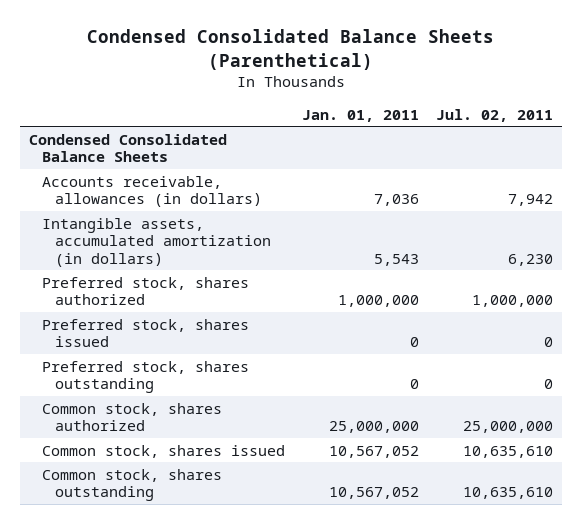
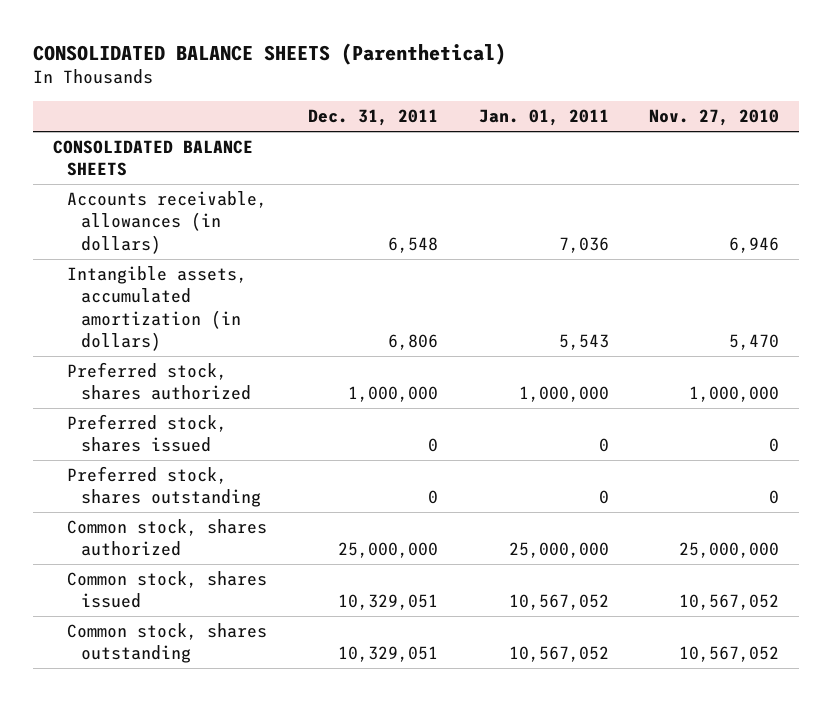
[86,29,494,70] Condensed Consolidated Balance Sheets (Parenthetical) -> [33,43,507,66] CONSOLIDATED BALANCE SHEETS (Parenthetical)
[436,108,554,122] Jul. 02, 2011 -> none
none -> [307,109,438,127] Dec. 31, 2011
none -> [649,109,780,127] Nov. 27, 2010
[28,133,227,163] Condensed Consolidated Balance Sheets -> [53,140,254,177] CONSOLIDATED BALANCE SHEETS

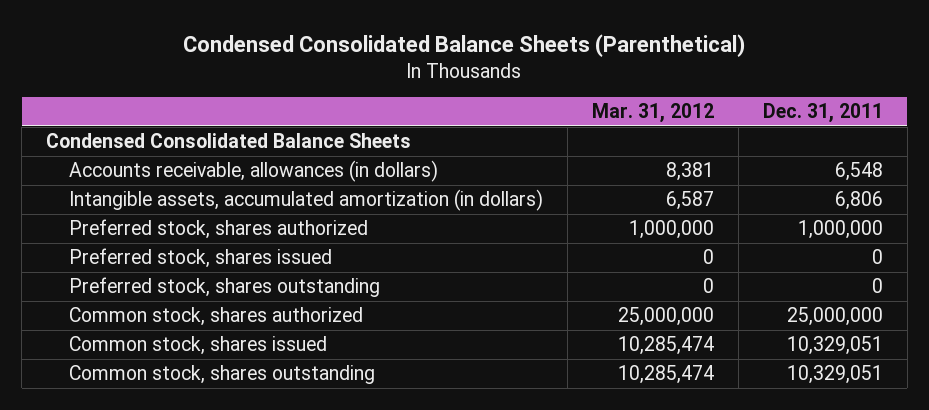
[33,43,507,66] CONSOLIDATED BALANCE SHEETS (Parenthetical) -> [183,33,746,57] Condensed Consolidated Balance Sheets (Parenthetical)
[478,109,609,127] Jan. 01, 2011 -> none
[649,109,780,127] Nov. 27, 2010 -> none
none -> [592,103,715,124] Mar. 31, 2012
[53,140,254,177] CONSOLIDATED BALANCE SHEETS -> [46,133,412,149] Condensed Consolidated Balance Sheets

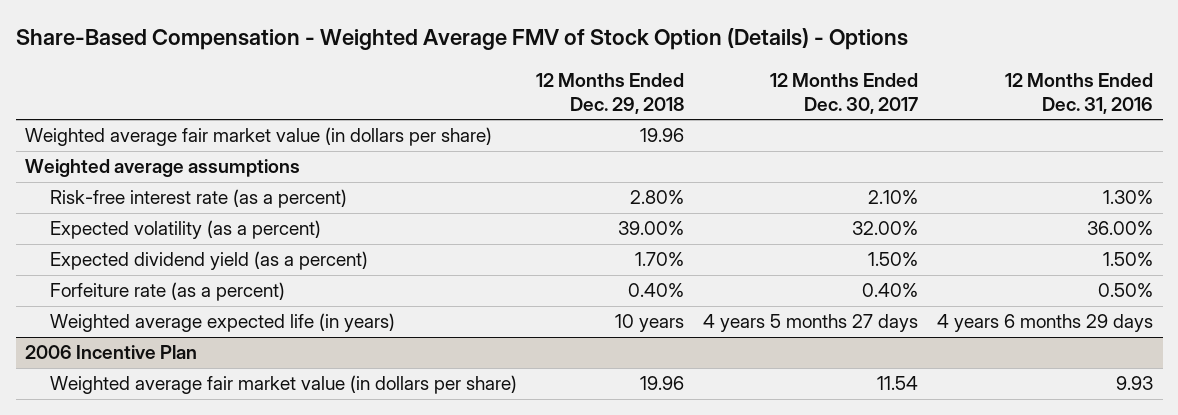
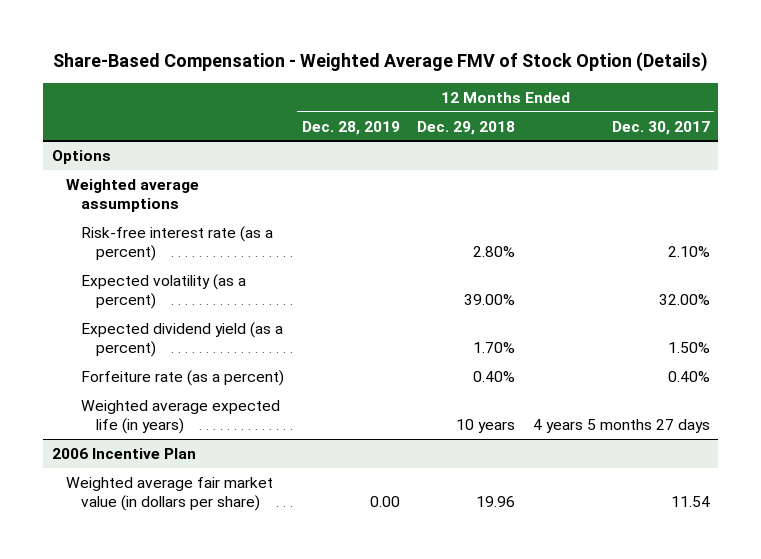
[15,28,908,51] Share-Based Compensation - Weighted Average FMV of Stock Option (Details) - Options -> [52,52,708,73] Share-Based Compensation - Weighted Average FMV of Stock Option (Details)
[1005,72,1154,115] 12 Months Ended Dec. 31, 2016 -> none
none -> [301,120,400,135] Dec. 28, 2019
[25,127,493,147] Weighted average fair market value (in dollars per share) -> none
none -> [51,149,111,164] Options

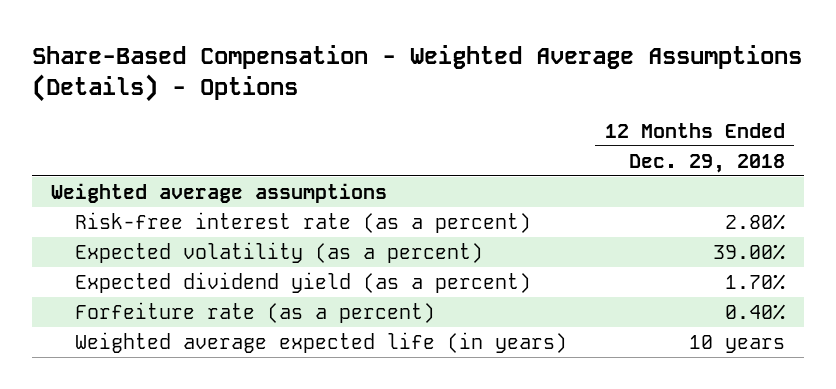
[52,52,708,73] Share-Based Compensation - Weighted Average FMV of Stock Option (Details) -> [32,44,803,103] Share-Based Compensation - Weighted Average Assumptions (Details) - Options
[301,120,400,135] Dec. 28, 2019 -> none
[611,120,710,135] Dec. 30, 2017 -> none
[51,149,111,164] Options -> none
[51,447,196,459] 2006 Incentive Plan -> none
[66,476,274,511] Weighted average fair market value (in dollars per share) -> none

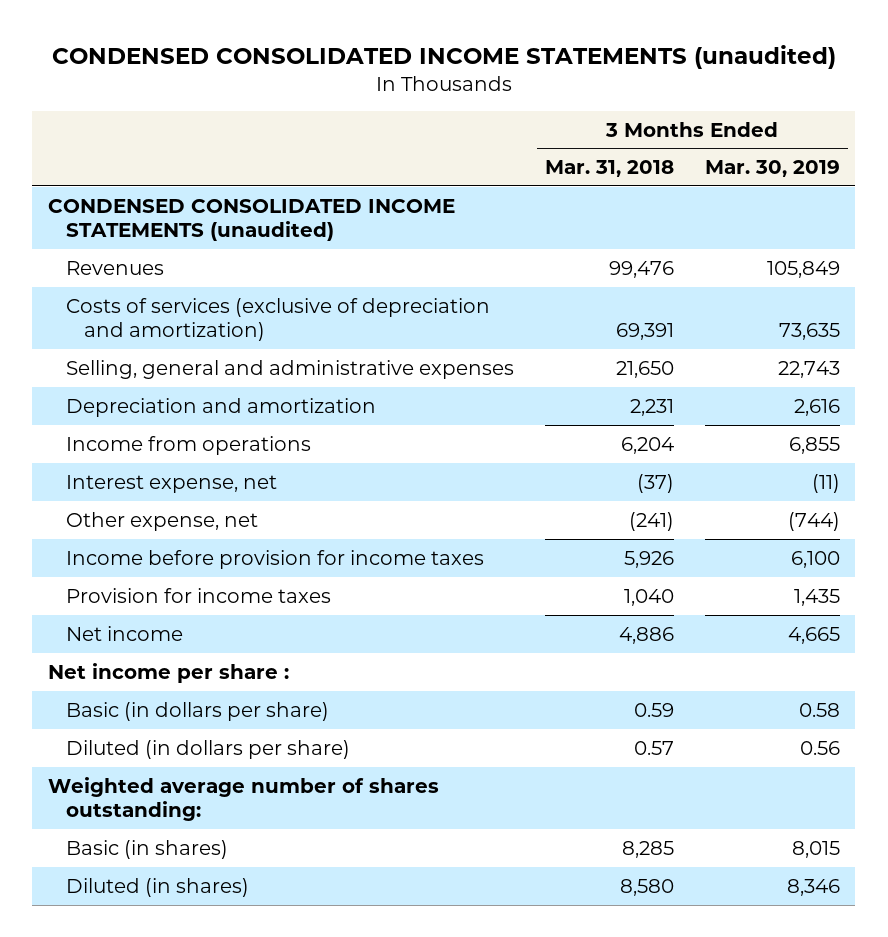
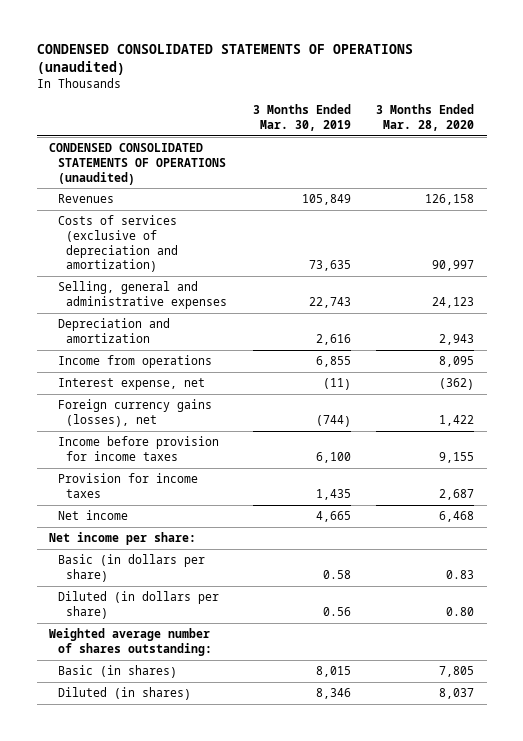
[51,44,836,69] CONDENSED CONSOLIDATED INCOME STATEMENTS (unaudited) -> [36,44,413,76] CONDENSED CONSOLIDATED STATEMENTS OF OPERATIONS (unaudited)
[544,160,674,178] Mar. 31, 2018 -> none
none -> [376,104,475,131] 3 Months Ended Mar. 28, 2020
[47,198,455,242] CONDENSED CONSOLIDATED INCOME STATEMENTS (unaudited) -> [49,143,226,185] CONDENSED CONSOLIDATED STATEMENTS OF OPERATIONS (unaudited)
[65,511,258,531] Other expense, net -> [57,399,212,427] Foreign currency gains (losses), net
[47,662,289,683] Net income per share : -> [49,532,197,546] Net income per share:

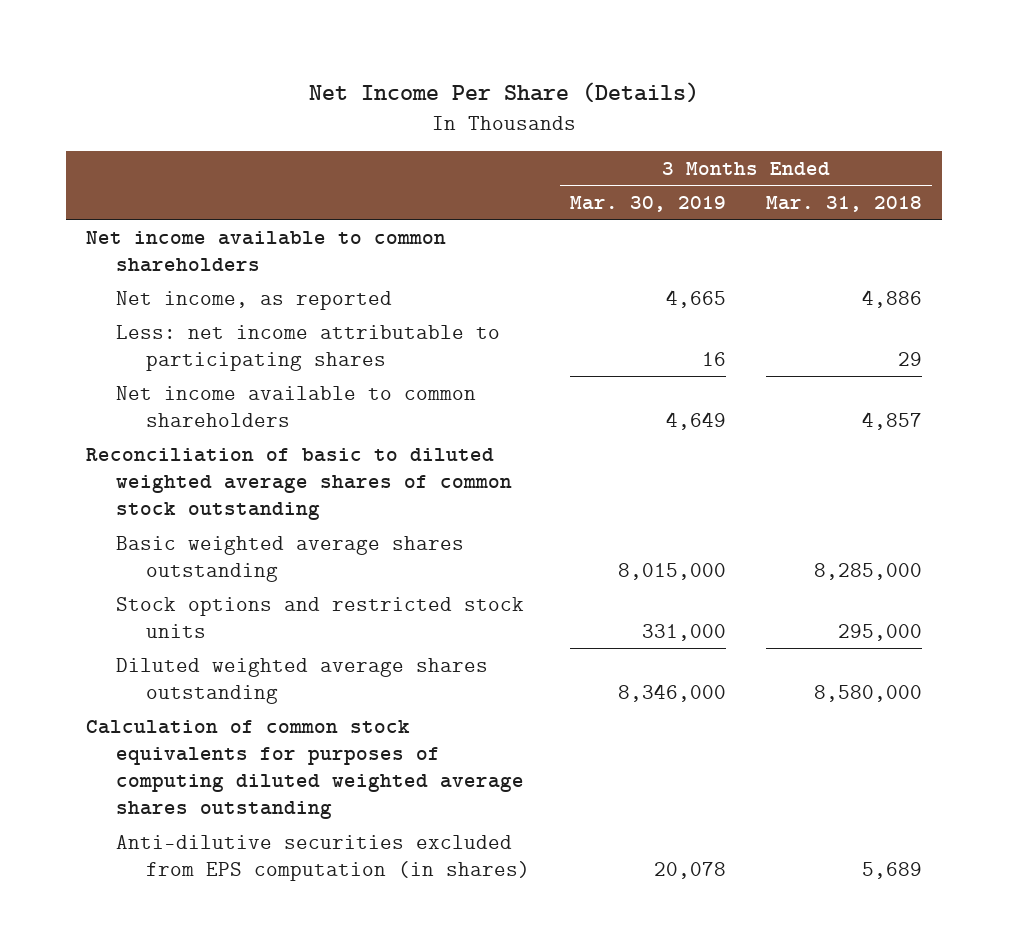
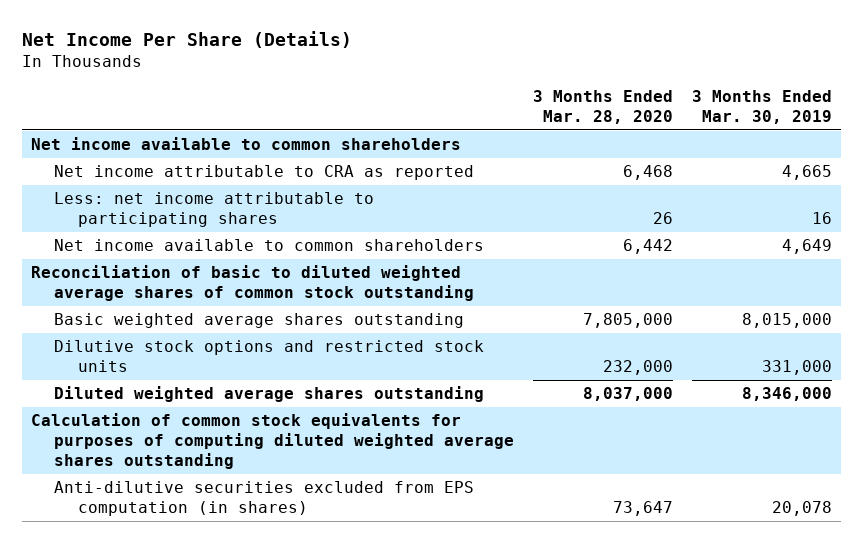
[766,196,923,213] Mar. 31, 2018 -> none
none -> [533,90,674,124] 3 Months Ended Mar. 28, 2020
[116,290,393,310] Net income, as reported -> [54,165,475,181] Net income attributable to CRA as reported
[116,596,525,638] Stock options and restricted stock units -> [54,340,485,373] Dilutive stock options and restricted stock units

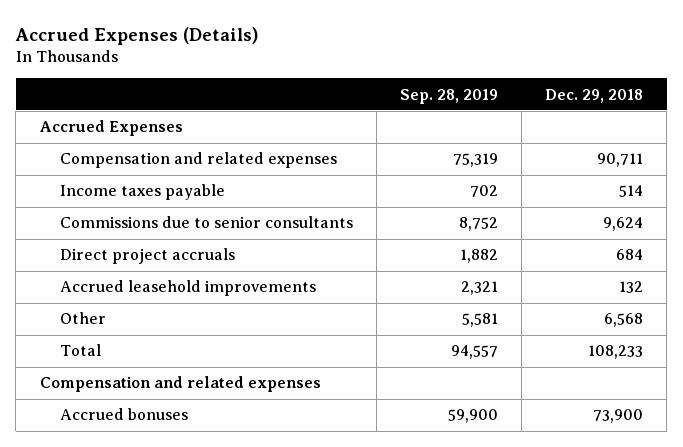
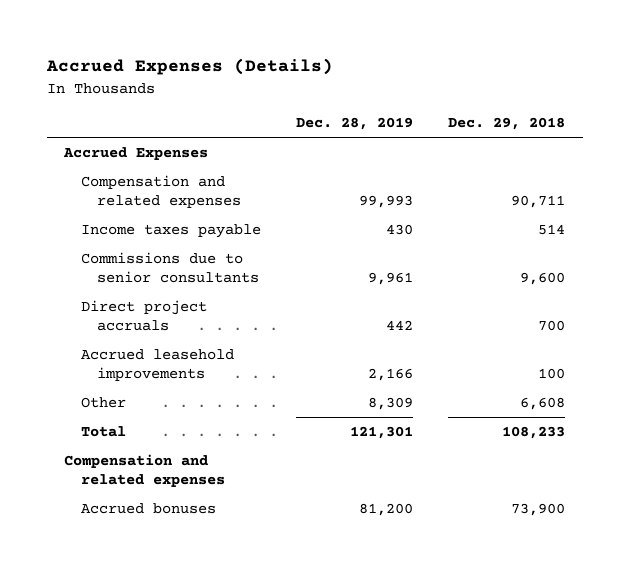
[399,88,498,104] Sep. 28, 2019 -> none
none -> [295,117,413,131] Dec. 28, 2019
[603,217,644,232] 9,624 -> [519,272,565,286] 9,600
[616,249,644,261] 684 -> [537,320,565,332] 700
[619,281,644,294] 132 -> [537,368,565,380] 100
[604,313,644,328] 6,568 -> [519,396,565,410] 6,608

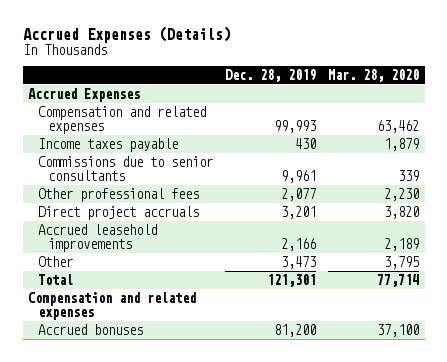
[447,117,565,131] Dec. 29, 2018 -> none
none -> [327,68,419,82] Mar. 28, 2020
none -> [38,188,200,203] Other professional fees
[385,320,413,331] 442 -> [281,206,317,220] 3,201
[367,396,413,410] 8,309 -> [281,256,317,270] 3,473

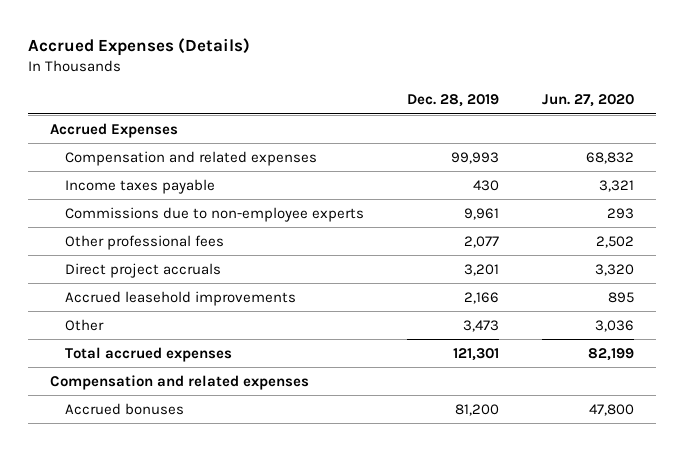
[327,68,419,82] Mar. 28, 2020 -> none
none -> [542,94,635,108] Jun. 27, 2020
[38,156,214,182] Commissions due to senior consultants -> [64,206,364,222] Commissions due to non-employee experts
[38,274,74,286] Total -> [64,346,232,362] Total accrued expenses

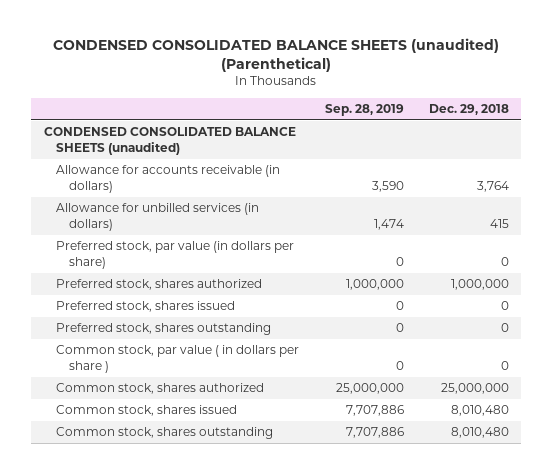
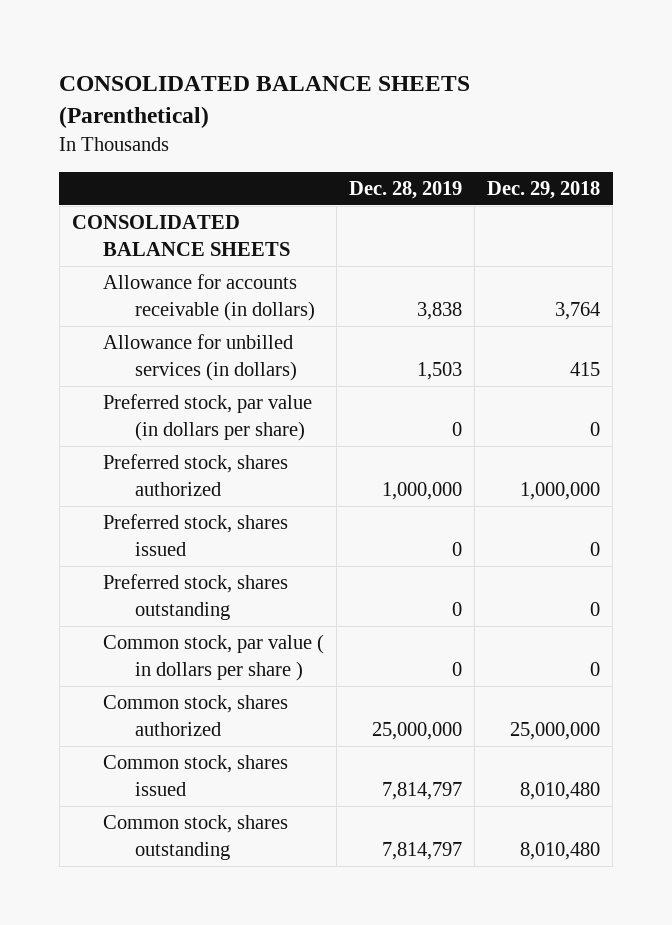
[53,37,500,72] CONDENSED CONSOLIDATED BALANCE SHEETS (unaudited) (Parenthetical) -> [59,76,471,129] CONSOLIDATED BALANCE SHEETS (Parenthetical)
[324,103,404,116] Sep. 28, 2019 -> none
none -> [349,181,463,200] Dec. 28, 2019
[43,127,296,155] CONDENSED CONSOLIDATED BALANCE SHEETS (unaudited) -> [71,215,291,256] CONSOLIDATED BALANCE SHEETS

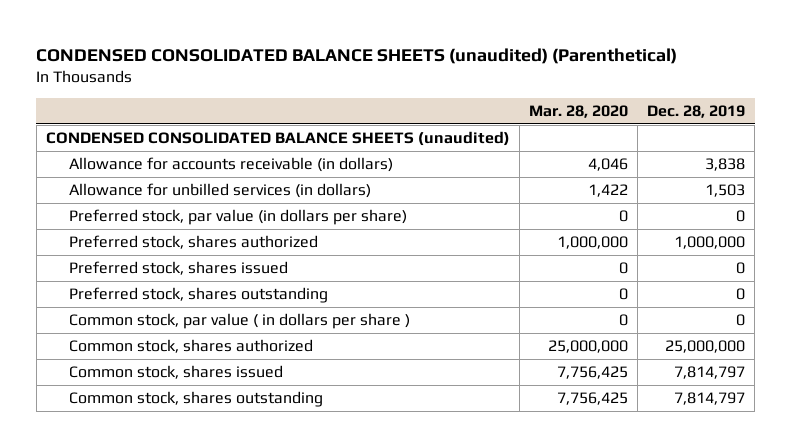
[59,76,471,129] CONSOLIDATED BALANCE SHEETS (Parenthetical) -> [36,47,678,64] CONDENSED CONSOLIDATED BALANCE SHEETS (unaudited) (Parenthetical)
[487,181,601,200] Dec. 29, 2018 -> none
none -> [529,104,629,118] Mar. 28, 2020
[71,215,291,256] CONSOLIDATED BALANCE SHEETS -> [45,131,510,147] CONDENSED CONSOLIDATED BALANCE SHEETS (unaudited)

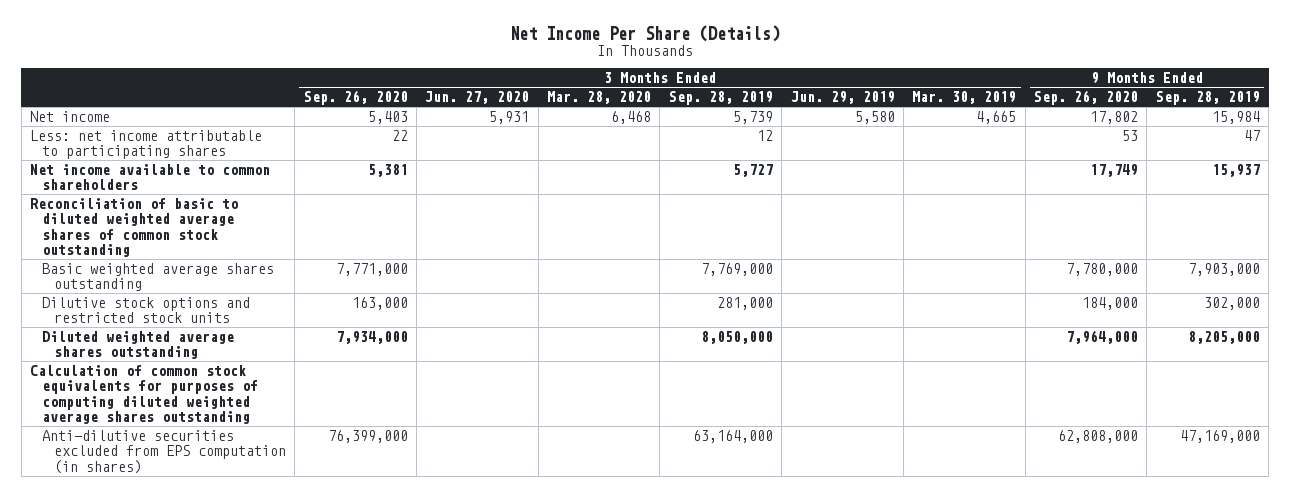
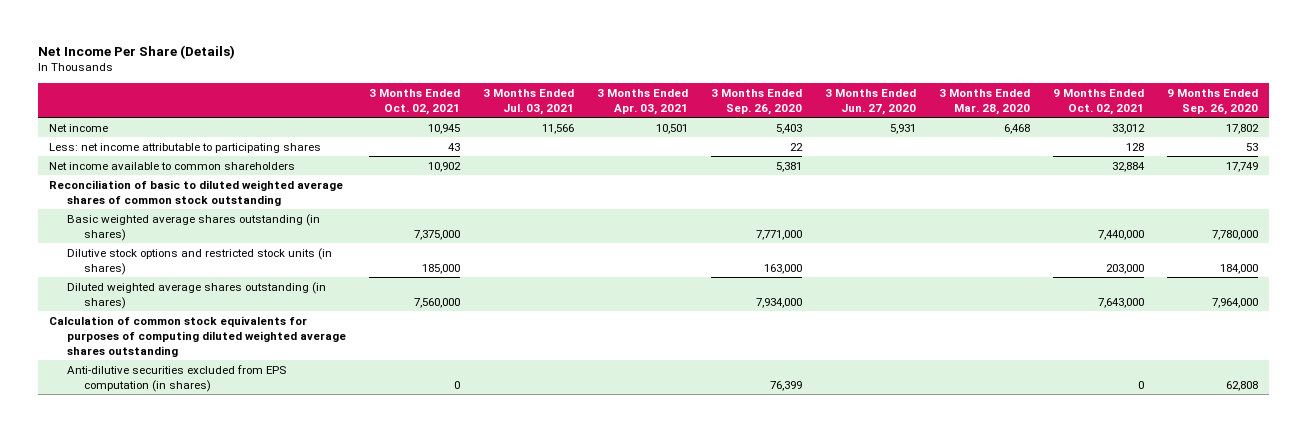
[668,91,773,106] Sep. 28, 2019 -> none
[790,91,895,105] Jun. 29, 2019 -> none
[912,91,1017,105] Mar. 30, 2019 -> none
[1155,91,1260,106] Sep. 28, 2019 -> none
none -> [368,88,460,115] 3 Months Ended Oct. 02, 2021
none -> [482,88,574,115] 3 Months Ended Jul. 03, 2021
none -> [596,88,688,115] 3 Months Ended Apr. 03, 2021
none -> [1052,88,1144,115] 9 Months Ended Oct. 02, 2021
[42,263,275,292] Basic weighted average shares outstanding -> [66,213,320,241] Basic weighted average shares outstanding (in shares)
[42,297,251,324] Dilutive stock options and restricted stock units -> [66,247,332,275] Dilutive stock options and restricted stock units (in shares)
[42,331,235,360] Diluted weighted average shares outstanding -> [66,281,326,309] Diluted weighted average shares outstanding (in shares)
[327,430,408,444] 76,399,000 -> [769,380,802,391] 76,399
[1057,430,1138,444] 62,808,000 -> [1225,380,1258,391] 62,808

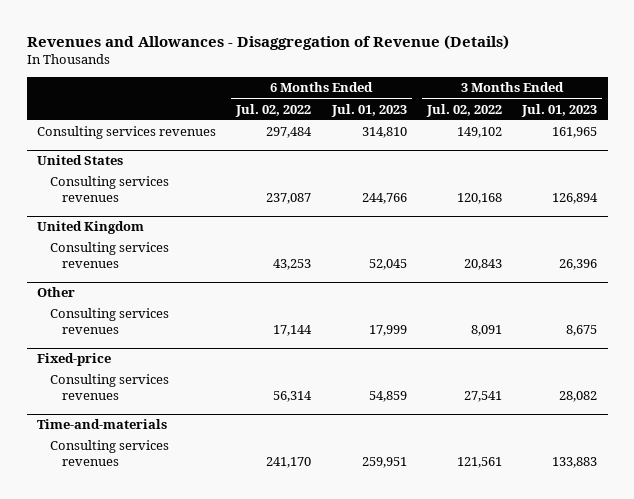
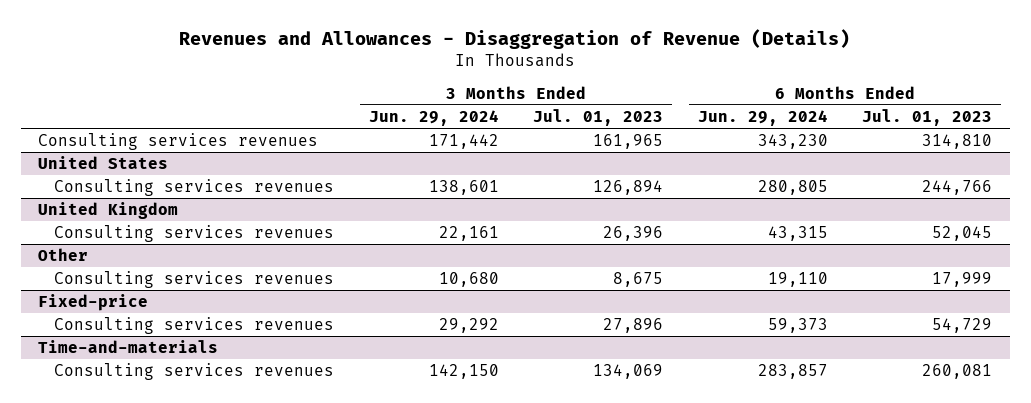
[235,103,312,117] Jul. 02, 2022 -> none
[426,103,503,117] Jul. 02, 2022 -> none
none -> [368,109,499,126] Jun. 29, 2024
none -> [697,109,828,126] Jun. 29, 2024
[368,391,407,403] 54,859 -> [932,318,993,334] 54,729
[559,391,598,403] 28,082 -> [603,318,664,334] 27,896
[361,457,407,469] 259,951 -> [922,364,993,380] 260,081
[552,457,598,469] 133,883 -> [593,364,664,380] 134,069

